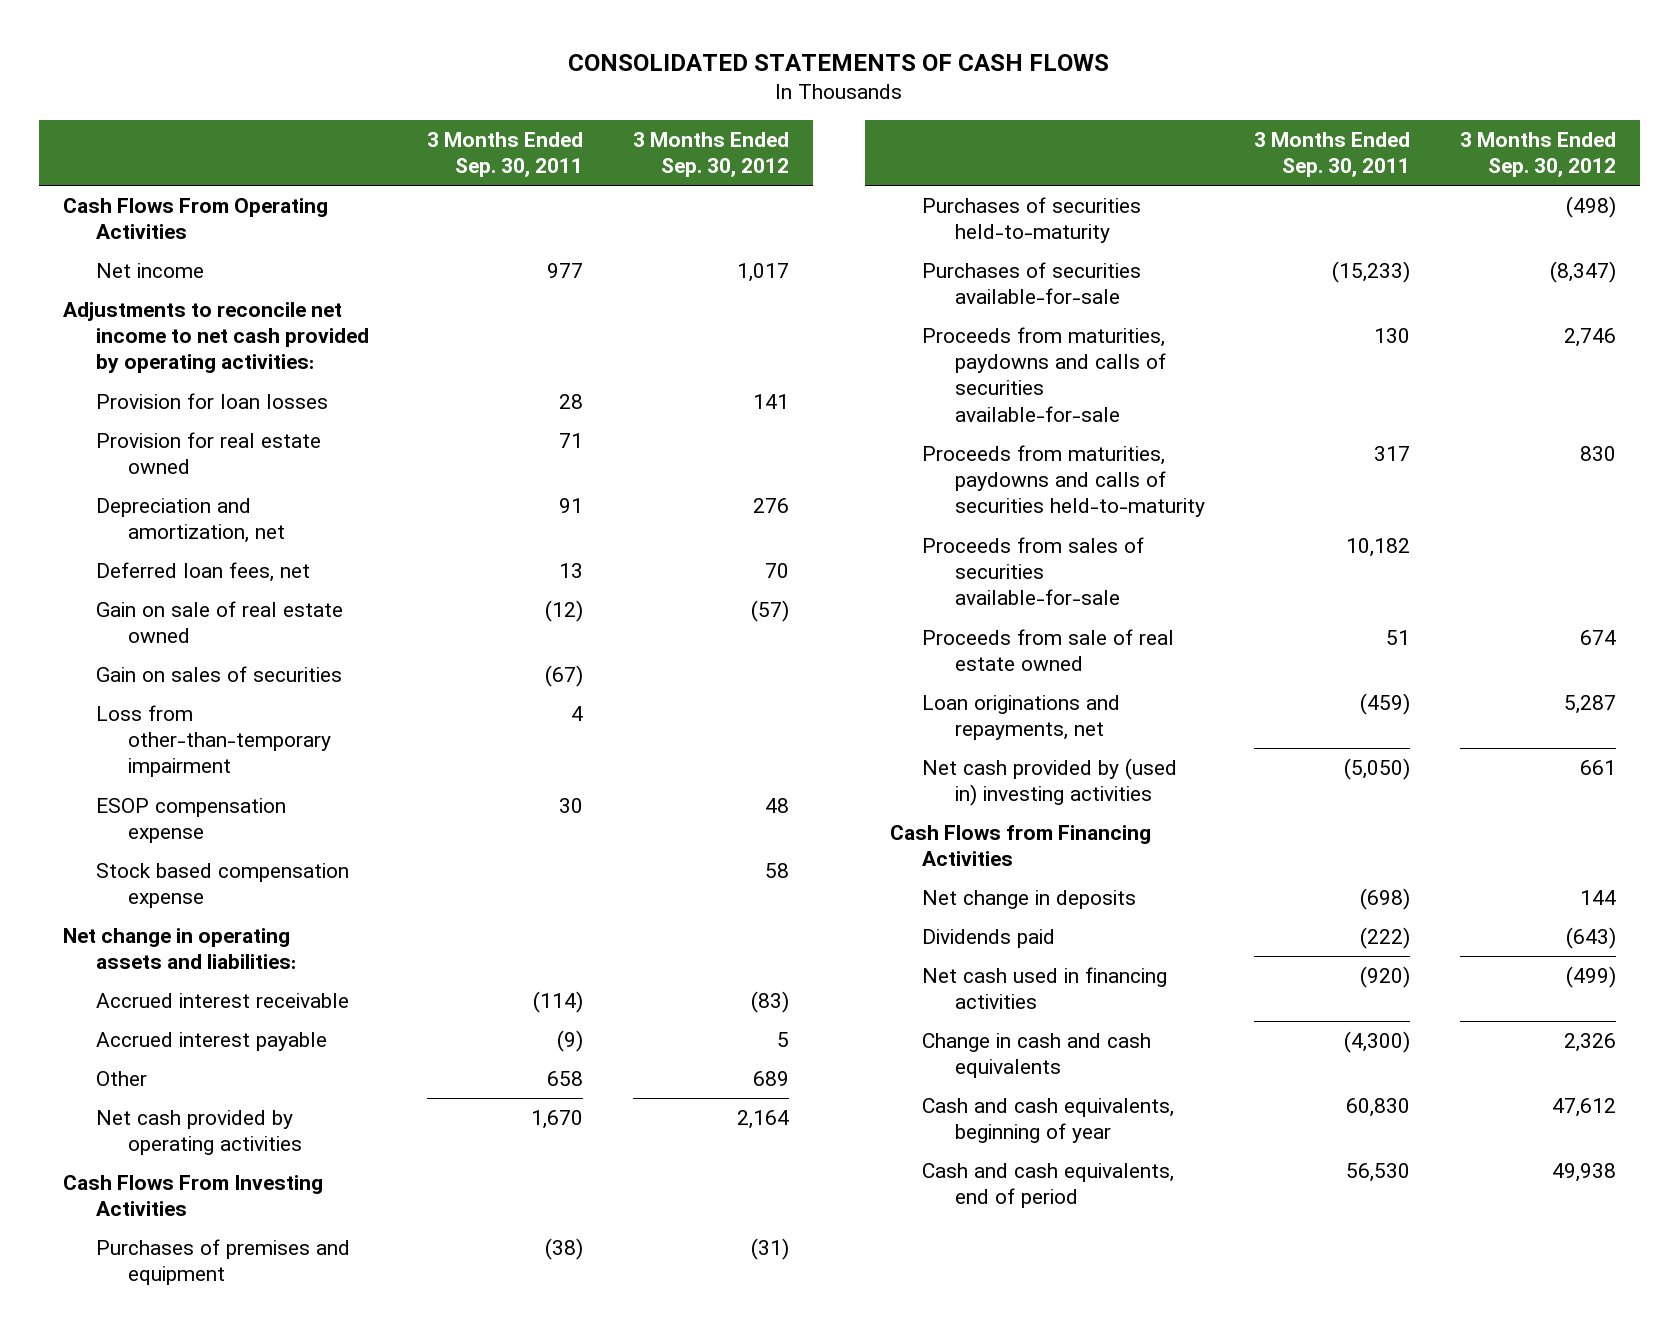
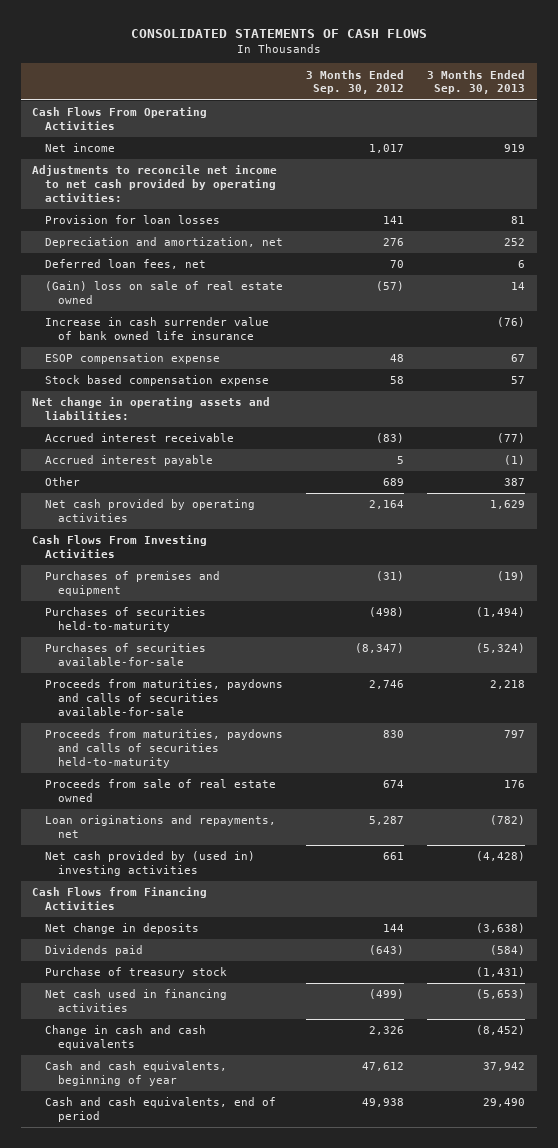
[427,131,584,177] 3 Months Ended Sep. 30, 2011 -> none
none -> [427,69,526,95] 3 Months Ended Sep. 30, 2013
[95,432,321,475] Provision for real estate owned -> none
[95,666,342,683] Gain on sales of securities -> none
[95,705,331,778] Loss from other-than-temporary impairment -> none
[95,601,343,644] Gain on sale of real estate owned -> [45,281,284,305] (Gain) loss on sale of real estate owned
none -> [45,317,270,341] Increase in cash surrender value of bank owned life insurance
[922,537,1145,606] Proceeds from sales of securities available-for-sale -> none
none -> [45,967,228,979] Purchase of treasury stock

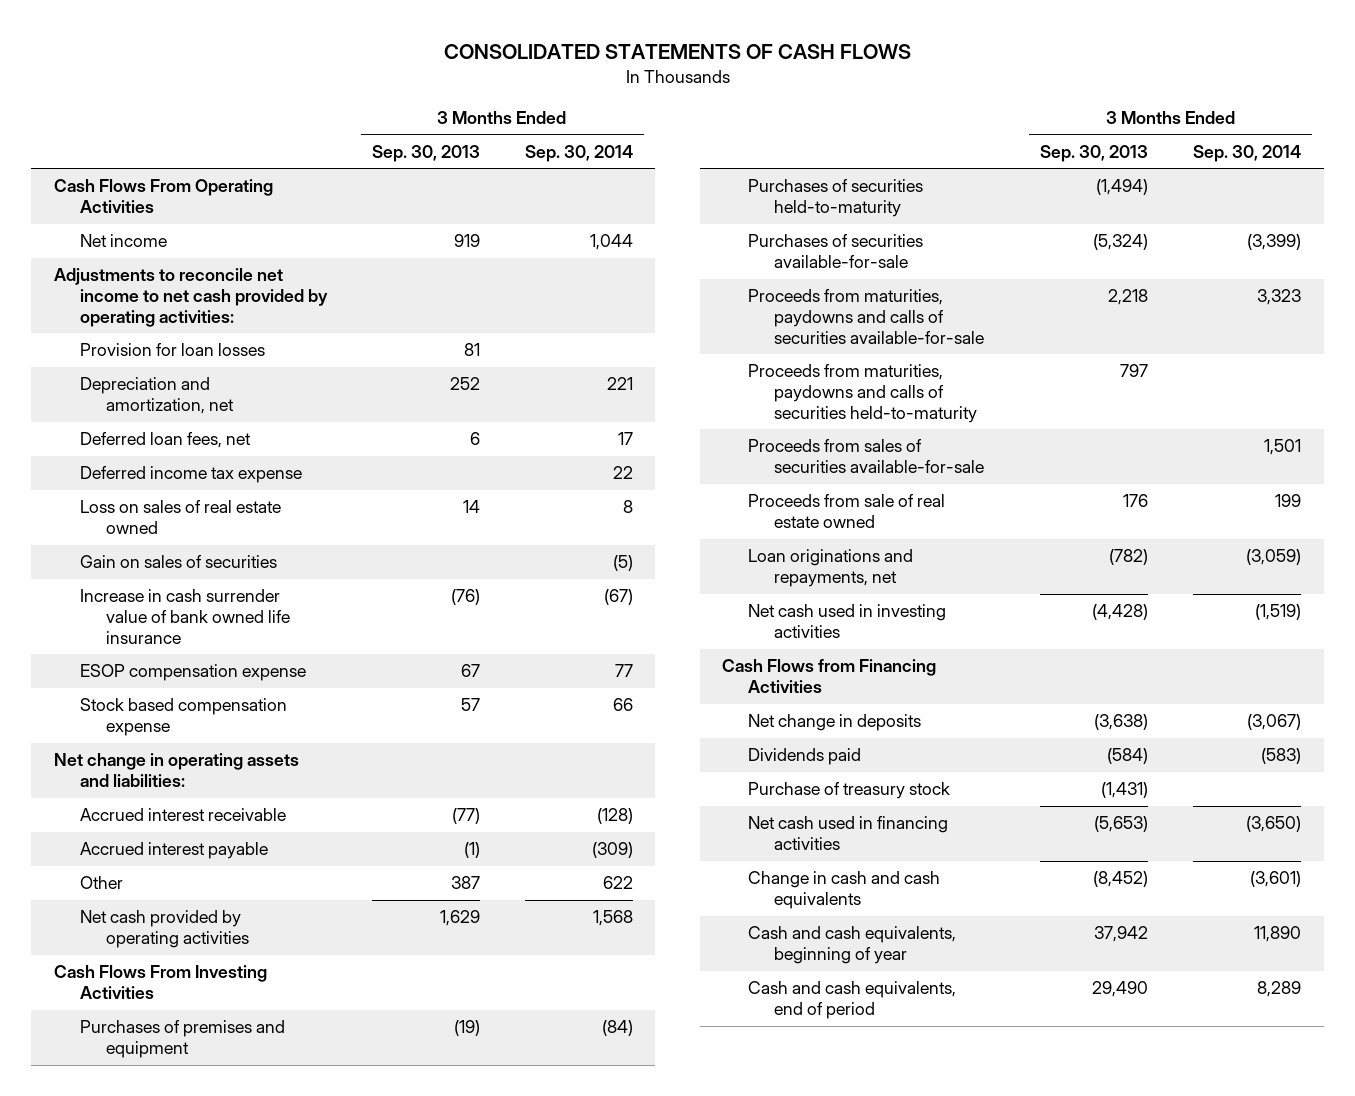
[306,69,405,95] 3 Months Ended Sep. 30, 2012 -> none
none -> [524,144,633,162] Sep. 30, 2014
none -> [79,466,302,484] Deferred income tax expense
[45,281,284,305] (Gain) loss on sale of real estate owned -> [79,500,281,535] Loss on sales of real estate owned
none -> [79,555,277,569] Gain on sales of securities
none -> [748,439,984,474] Proceeds from sales of securities available-for-sale
[45,851,256,877] Net cash provided by (used in) investing activities -> [748,604,947,639] Net cash used in investing activities

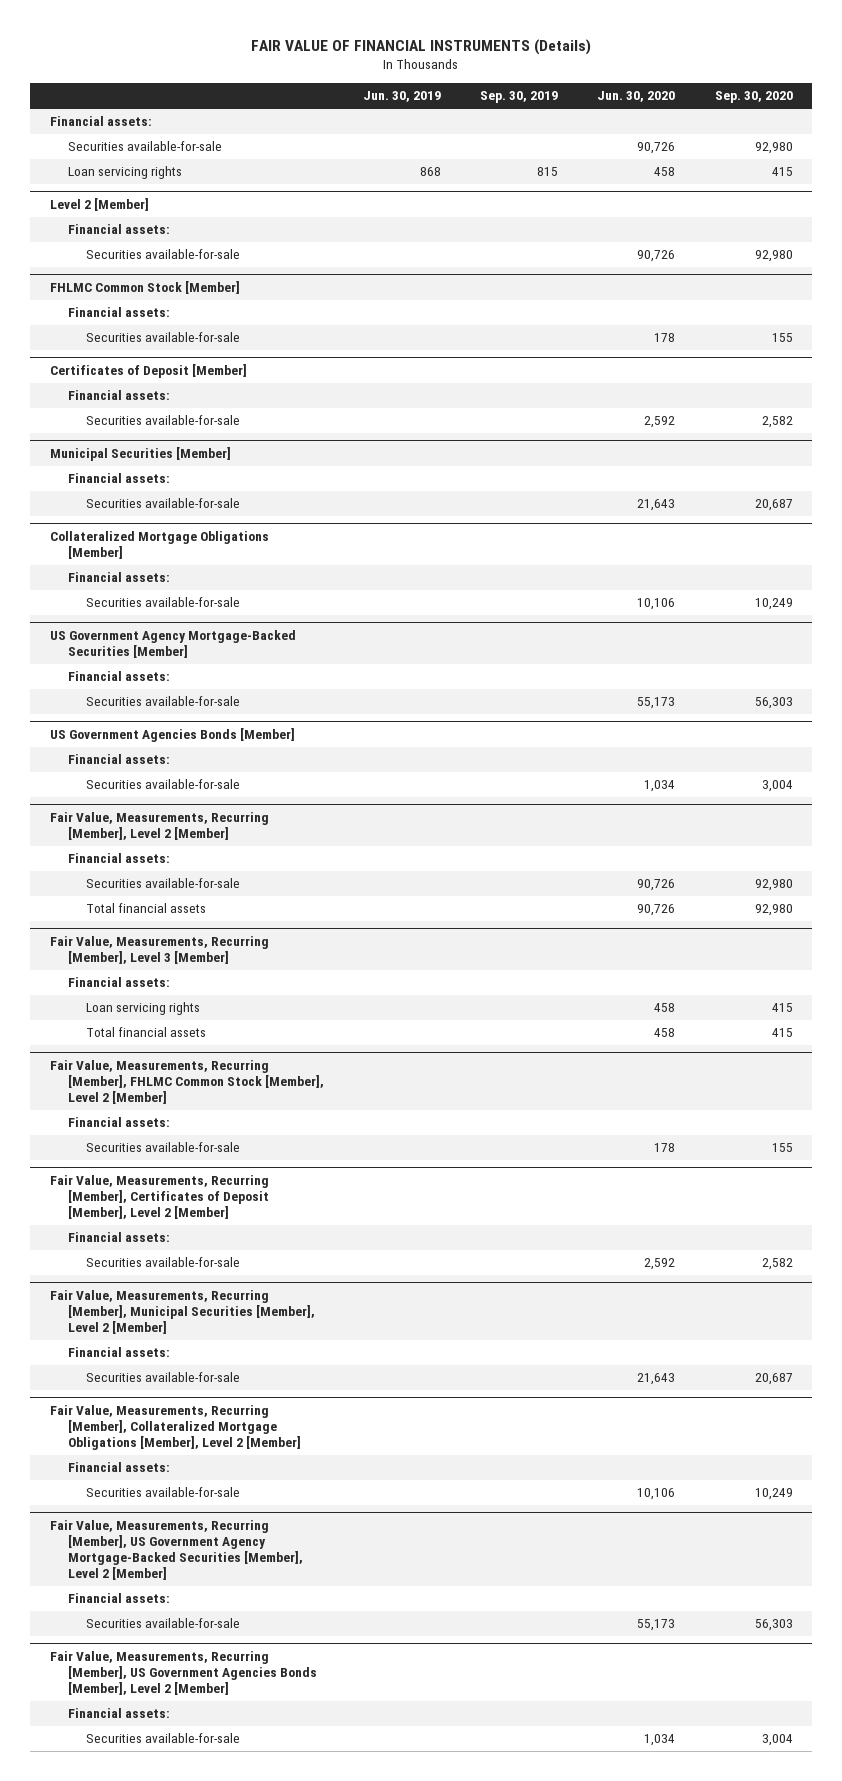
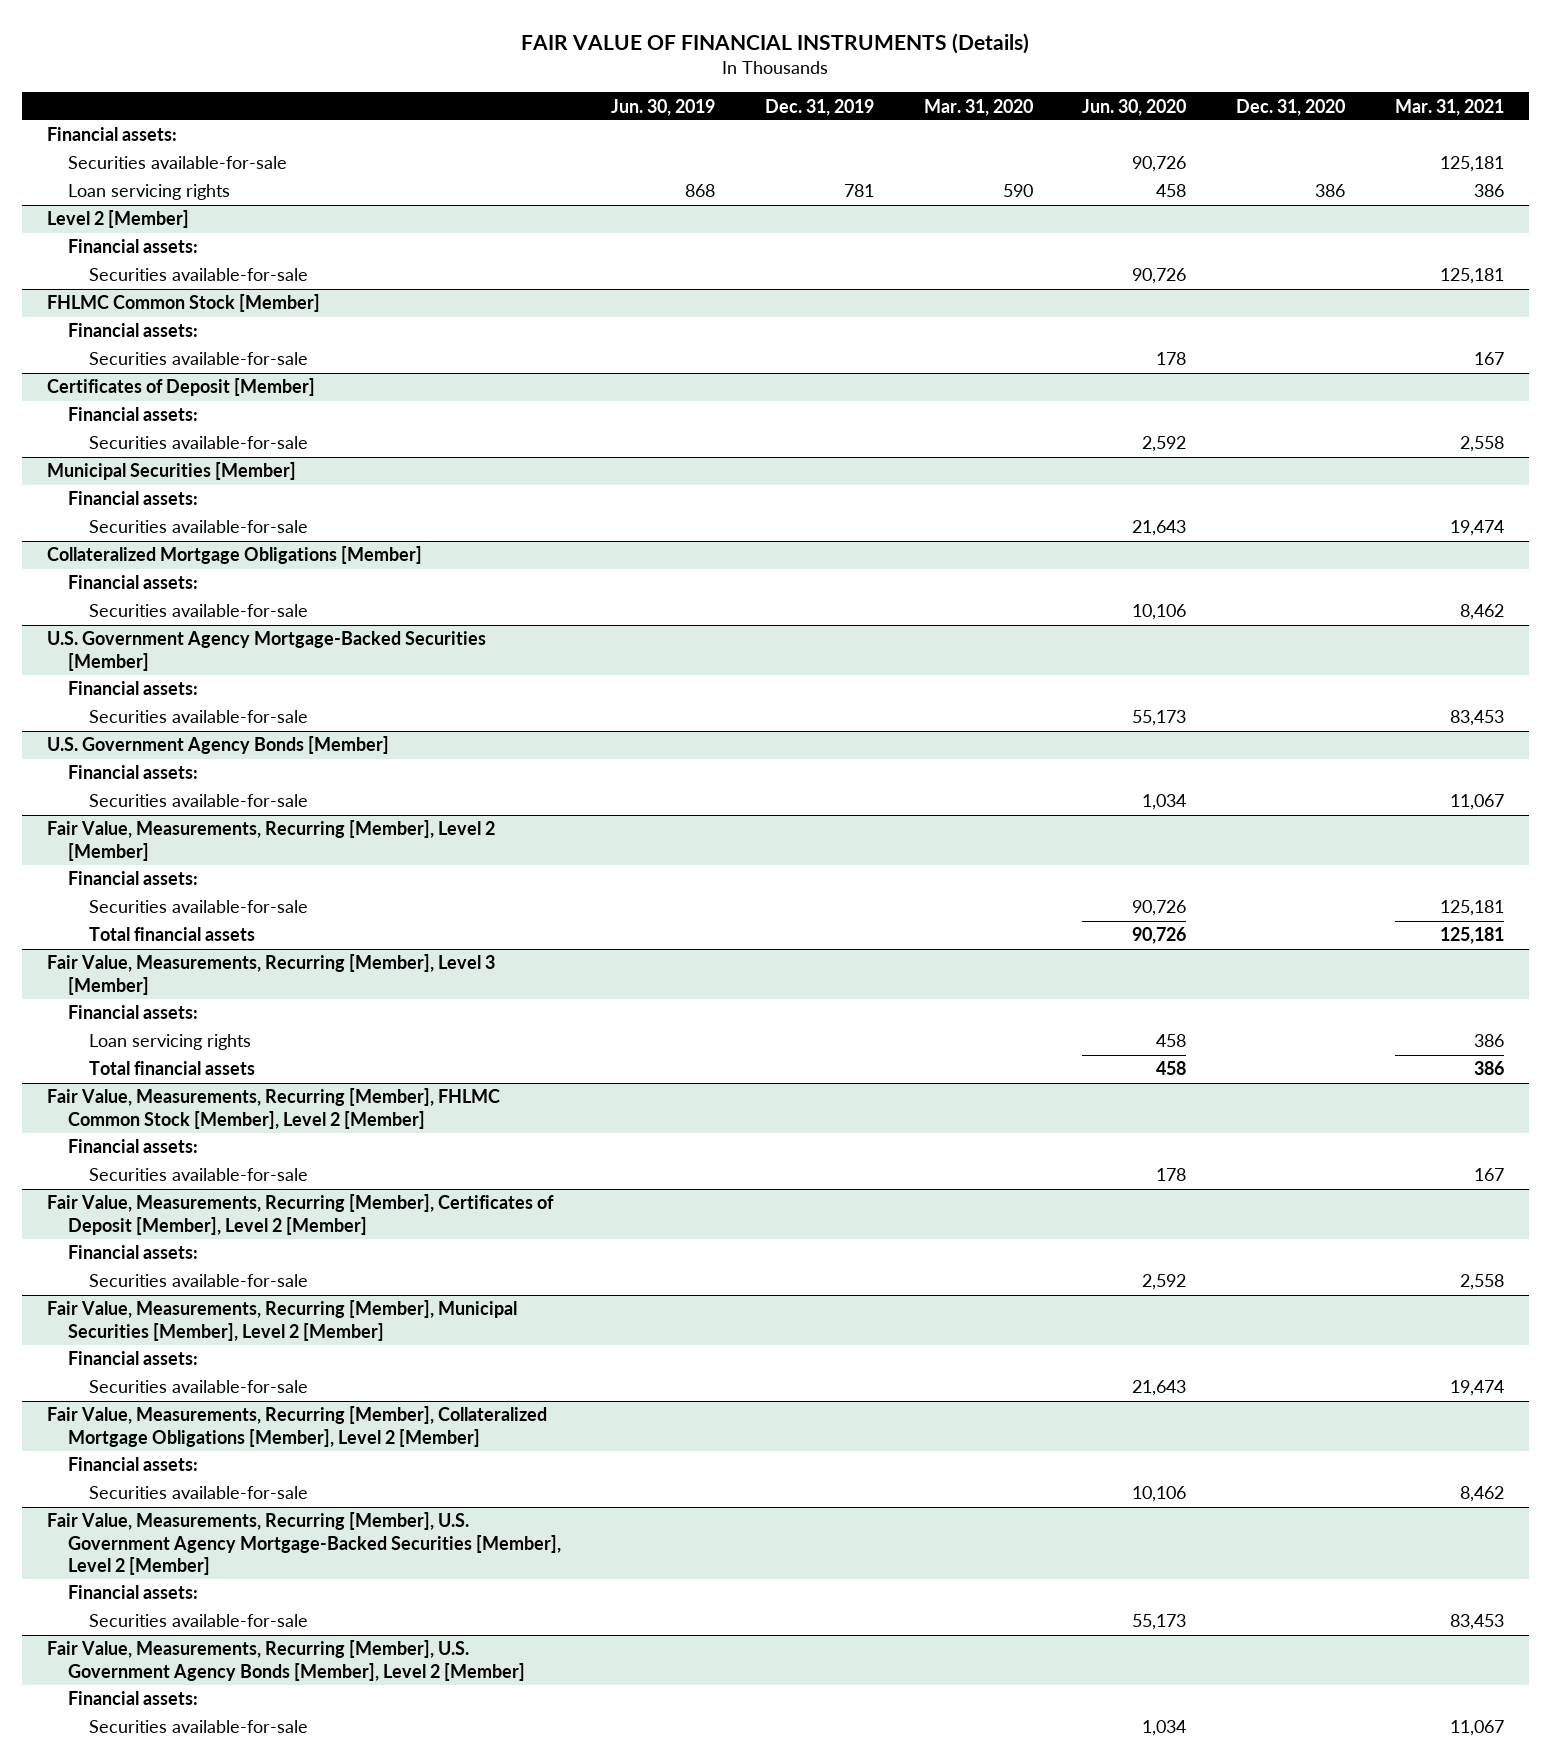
[480,91,559,104] Sep. 30, 2019 -> none
[714,91,793,104] Sep. 30, 2020 -> none
none -> [764,98,874,116] Dec. 31, 2019
none -> [923,98,1033,116] Mar. 31, 2020
none -> [1236,98,1346,116] Dec. 31, 2020
none -> [1395,98,1505,116] Mar. 31, 2021
[49,630,296,659] US Government Agency Mortgage-Backed Securities [Member] -> [46,631,486,671] U.S. Government Agency Mortgage-Backed Securities [Member]
[49,728,295,743] US Government Agencies Bonds [Member] -> [46,736,389,755] U.S. Government Agency Bonds [Member]
[49,1520,303,1580] Fair Value, Measurements, Recurring [Member], US Government Agency Mortgage-Backed Securities [Member], Level 2 [Member] -> [46,1512,562,1575] Fair Value, Measurements, Recurring [Member], U.S. Government Agency Mortgage-Backed Securities [Member], Level 2 [Member]
[49,1651,317,1696] Fair Value, Measurements, Recurring [Member], US Government Agencies Bonds [Member], Level 2 [Member] -> [46,1640,526,1681] Fair Value, Measurements, Recurring [Member], U.S. Government Agency Bonds [Member], Level 2 [Member]

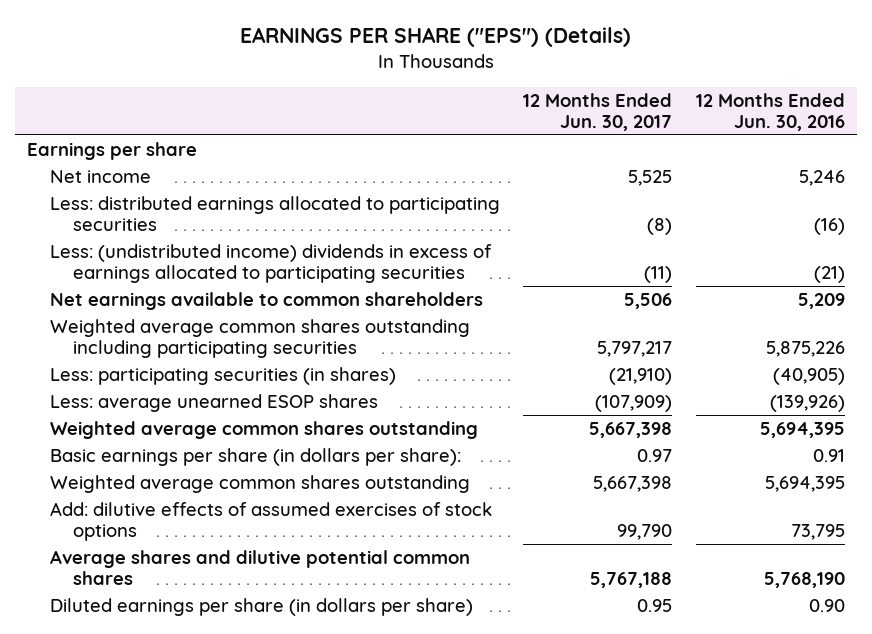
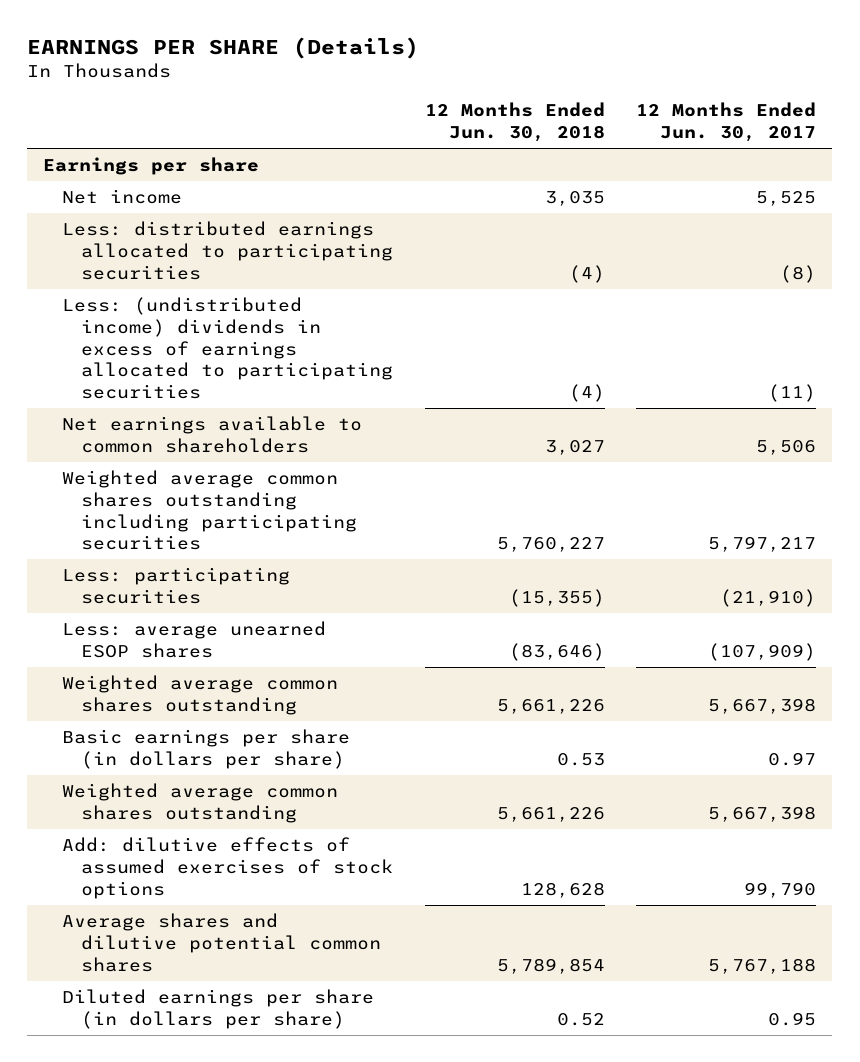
[239,27,631,48] EARNINGS PER SHARE ("EPS") (Details) -> [27,37,420,60] EARNINGS PER SHARE (Details)
[695,92,845,131] 12 Months Ended Jun. 30, 2016 -> none
none -> [424,102,605,143] 12 Months Ended Jun. 30, 2018
[49,366,396,385] Less: participating securities (in shares) -> [61,566,290,604] Less: participating securities
[49,447,461,466] Basic earnings per share (in dollars per share): -> [61,728,350,769] Basic earnings per share (in dollars per share)

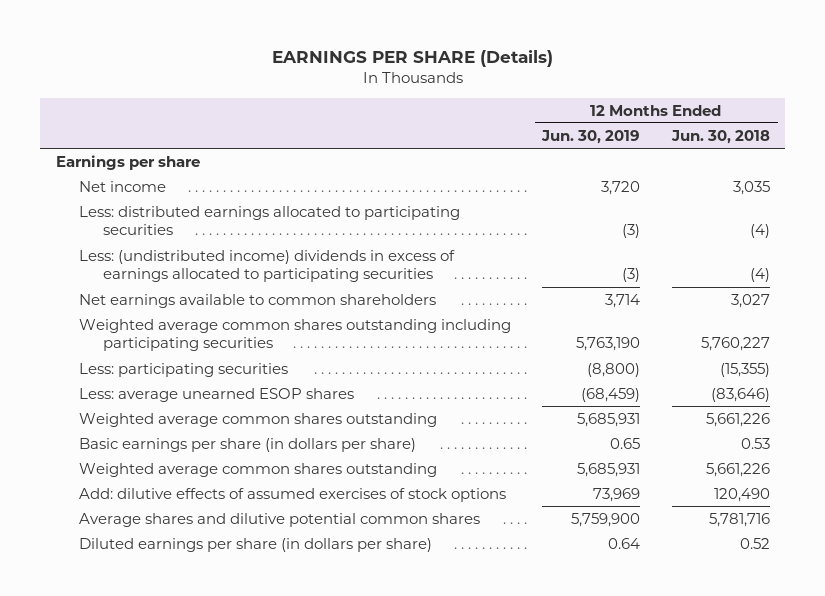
[636,102,817,143] 12 Months Ended Jun. 30, 2017 -> none
none -> [541,129,641,144] Jun. 30, 2019
[520,881,605,898] 128,628 -> [713,487,770,502] 120,490
[496,957,605,974] 5,789,854 -> [708,512,770,527] 5,781,716

